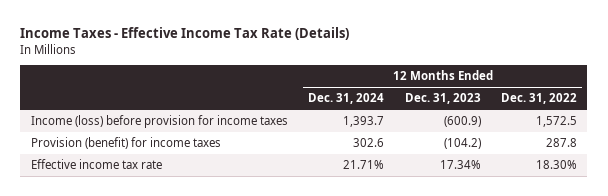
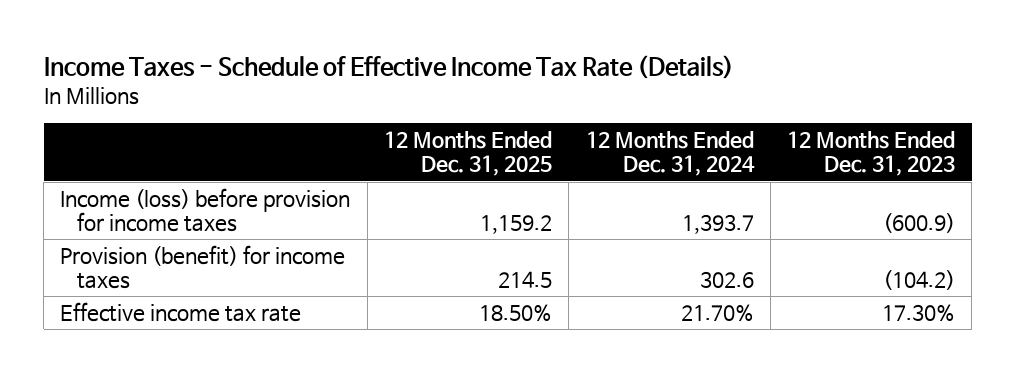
[20,27,350,41] Income Taxes - Effective Income Tax Rate (Details) -> [43,55,734,80] Income Taxes - Schedule of Effective Income Tax Rate (Details)
[500,93,577,105] Dec. 31, 2022 -> none
none -> [383,131,552,177] 12 Months Ended Dec. 31, 2025
[343,160,385,170] 21.71% -> [680,303,754,322] 21.70%
[439,160,481,170] 17.34% -> [882,303,956,322] 17.30%

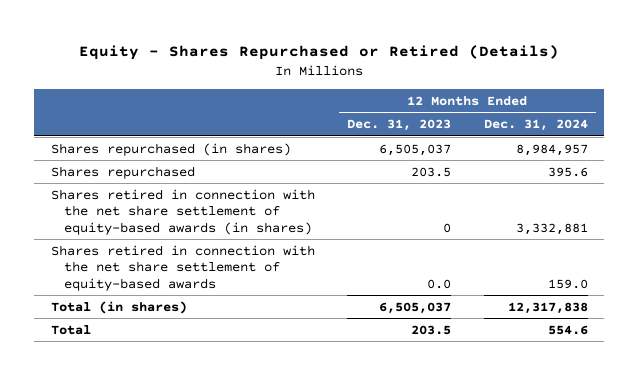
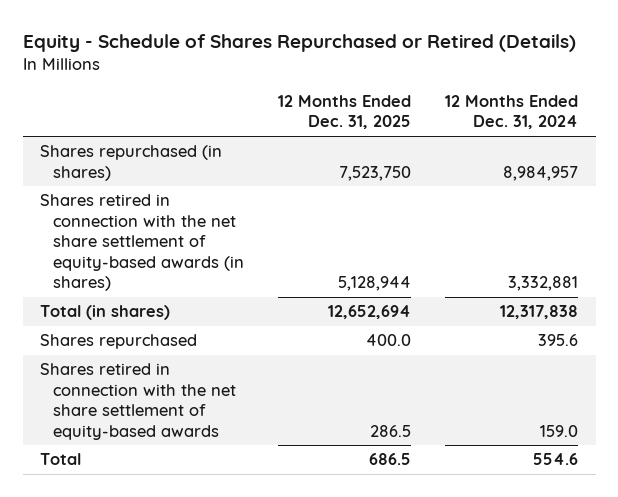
[79,45,560,61] Equity - Shares Repurchased or Retired (Details) -> [22,34,576,53] Equity - Schedule of Shares Repurchased or Retired (Details)
[347,119,452,132] Dec. 31, 2023 -> none
none -> [277,94,411,130] 12 Months Ended Dec. 31, 2025
[50,165,195,179] Shares repurchased -> [39,334,197,350] Shares repurchased
[50,244,315,292] Shares retired in connection with the net share settlement of equity-based awards -> [39,363,236,440] Shares retired in connection with the net share settlement of equity-based awards

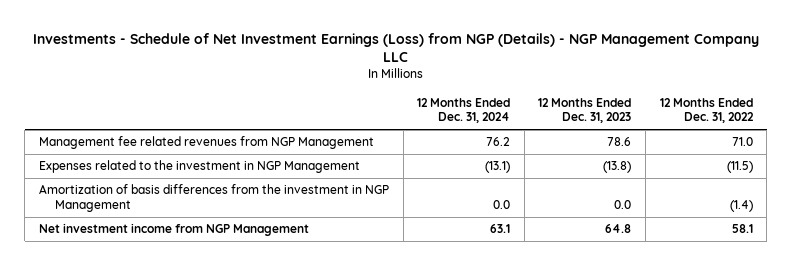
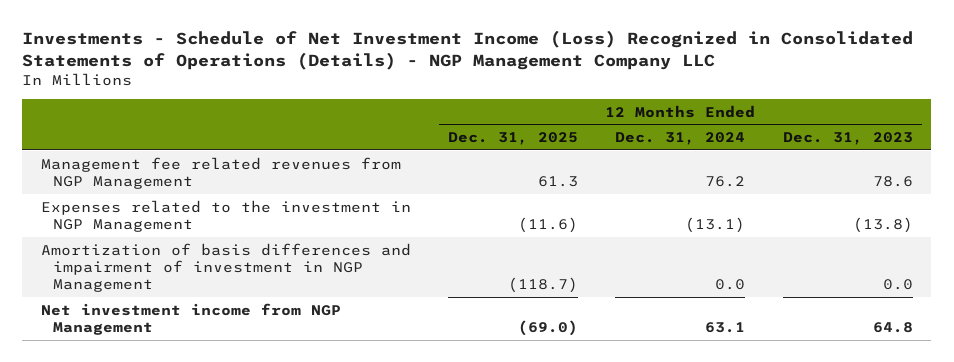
[32,32,759,63] Investments - Schedule of Net Investment Earnings (Loss) from NGP (Details) - NGP Management Company LLC -> [22,30,914,71] Investments - Schedule of Net Investment Income (Loss) Recognized in Consolidated Statements of Operations (Details) - NGP Management Company LLC
[659,97,754,124] 12 Months Ended Dec. 31, 2022 -> none
none -> [448,132,579,146] Dec. 31, 2025
[38,184,389,212] Amortization of basis differences from the investment in NGP Management -> [40,242,411,293] Amortization of basis differences and impairment of investment in NGP Management

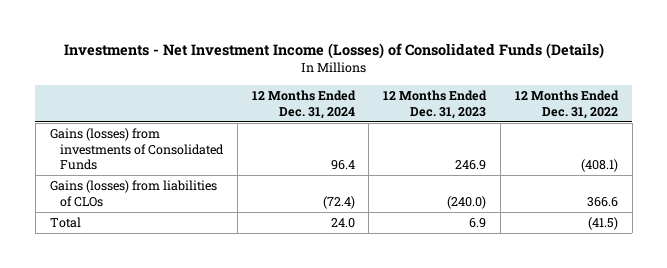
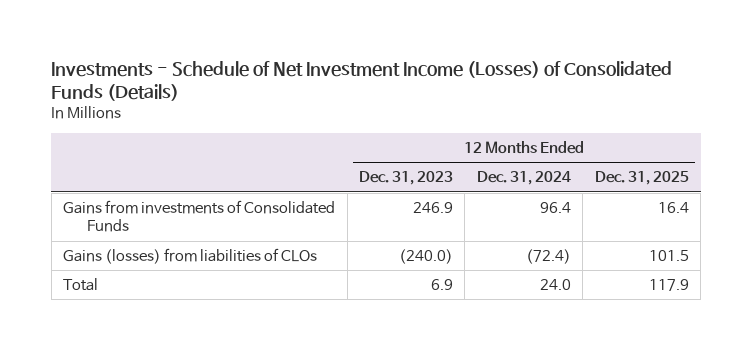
[63,43,604,60] Investments - Net Investment Income (Losses) of Consolidated Funds (Details) -> [51,60,673,101] Investments - Schedule of Net Investment Income (Losses) of Consolidated Funds (Details)
[514,90,619,119] 12 Months Ended Dec. 31, 2022 -> none
none -> [594,171,689,186] Dec. 31, 2025
[49,128,224,170] Gains (losses) from investments of Consolidated Funds -> [63,199,336,233] Gains from investments of Consolidated Funds

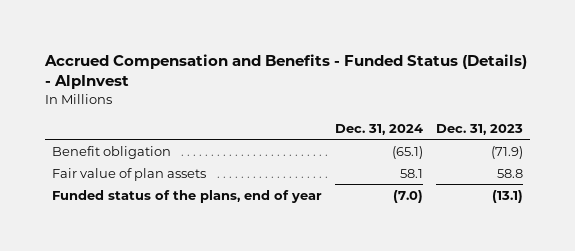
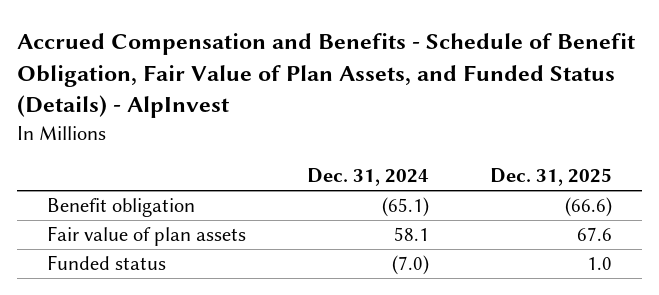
[44,53,528,89] Accrued Compensation and Benefits - Funded Status (Details) - AlpInvest -> [16,32,635,119] Accrued Compensation and Benefits - Schedule of Benefit Obligation, Fair Value of Plan Assets, and Funded Status (Details) - AlpInvest
[436,123,524,135] Dec. 31, 2023 -> none
none -> [490,168,613,187] Dec. 31, 2025
[51,189,322,203] Funded status of the plans, end of year -> [47,255,167,271] Funded status

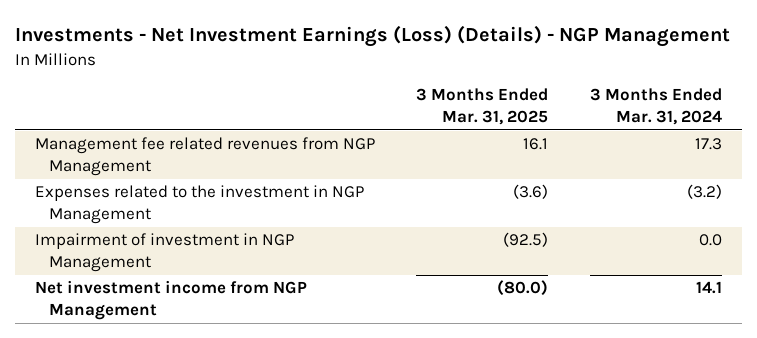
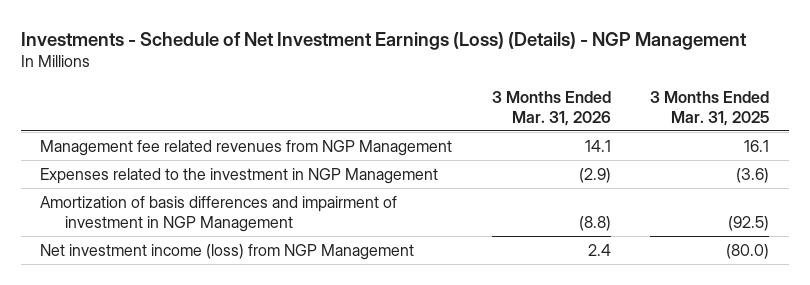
[14,25,730,48] Investments - Net Investment Earnings (Loss) (Details) - NGP Management -> [20,31,747,50] Investments - Schedule of Net Investment Earnings (Loss) (Details) - NGP Management
[589,88,722,125] 3 Months Ended Mar. 31, 2024 -> none
none -> [491,91,611,127] 3 Months Ended Mar. 31, 2026
[35,233,295,273] Impairment of investment in NGP Management -> [40,195,398,232] Amortization of basis differences and impairment of investment in NGP Management
[35,280,308,321] Net investment income from NGP Management -> [40,243,415,260] Net investment income (loss) from NGP Management

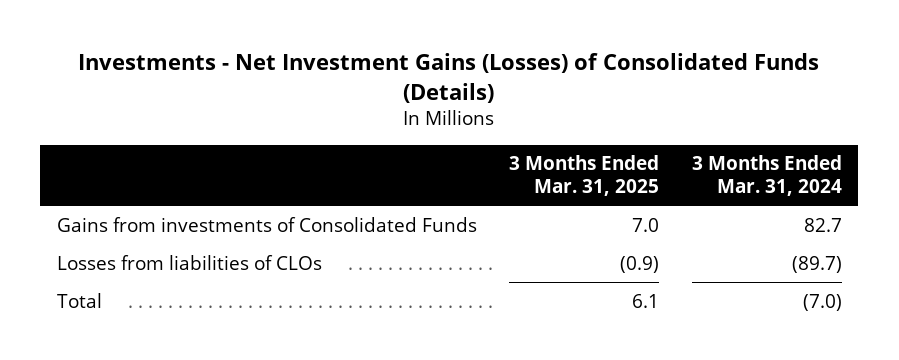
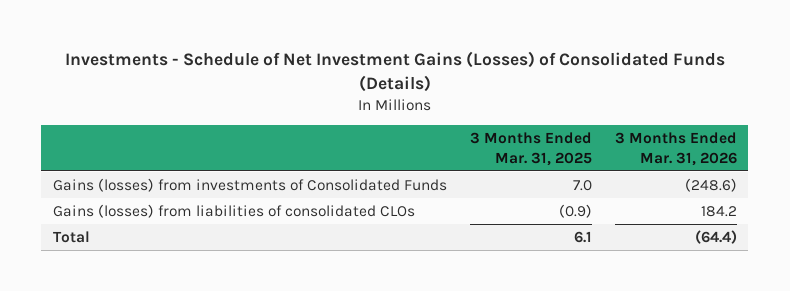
[78,53,820,103] Investments - Net Investment Gains (Losses) of Consolidated Funds (Details) -> [64,51,725,93] Investments - Schedule of Net Investment Gains (Losses) of Consolidated Funds (Details)
[691,155,842,197] 3 Months Ended Mar. 31, 2024 -> none
none -> [614,132,737,166] 3 Months Ended Mar. 31, 2026
[56,216,477,232] Gains from investments of Consolidated Funds -> [52,177,447,192] Gains (losses) from investments of Consolidated Funds
[56,254,322,270] Losses from liabilities of CLOs -> [52,203,415,218] Gains (losses) from liabilities of consolidated CLOs

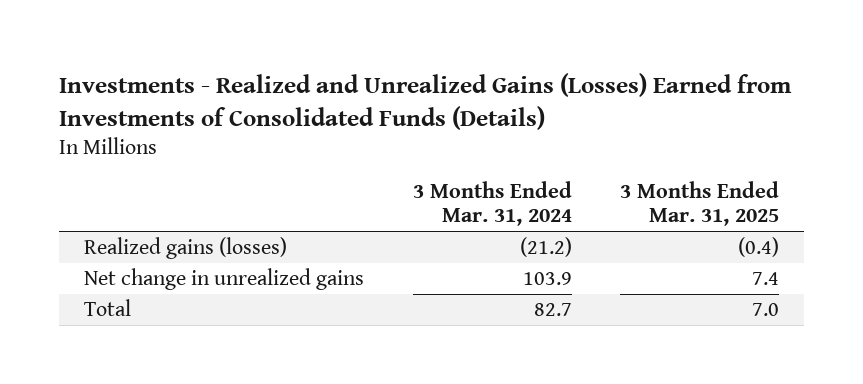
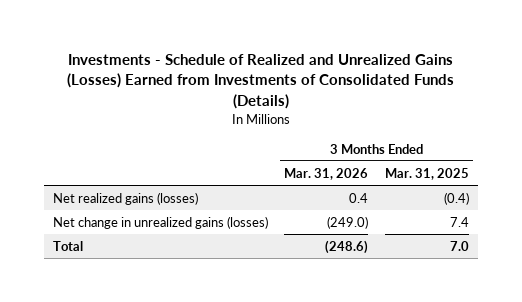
[59,72,793,130] Investments - Realized and Unrealized Gains (Losses) Earned from Investments of Consolidated Funds (Details) -> [66,53,454,109] Investments - Schedule of Realized and Unrealized Gains (Losses) Earned from Investments of Consolidated Funds (Details)
[412,180,572,227] 3 Months Ended Mar. 31, 2024 -> none
none -> [284,167,369,180] Mar. 31, 2026
[83,237,287,260] Realized gains (losses) -> [52,191,198,205] Net realized gains (losses)
[83,268,364,291] Net change in unrealized gains -> [52,215,268,229] Net change in unrealized gains (losses)

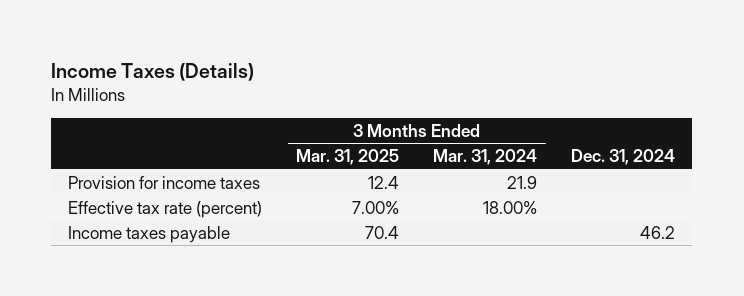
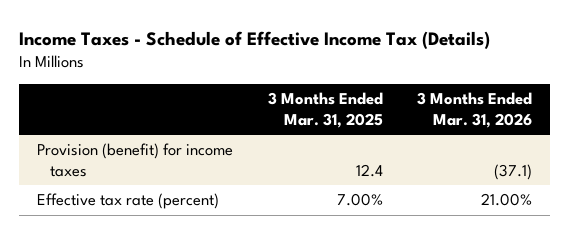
[51,62,255,81] Income Taxes (Details) -> [19,30,491,49] Income Taxes - Schedule of Effective Income Tax (Details)
[433,149,538,166] Mar. 31, 2024 -> none
[571,149,676,166] Dec. 31, 2024 -> none
none -> [417,92,533,128] 3 Months Ended Mar. 31, 2026
[68,175,261,189] Provision for income taxes -> [36,143,233,177] Provision (benefit) for income taxes
[68,225,231,243] Income taxes payable -> none

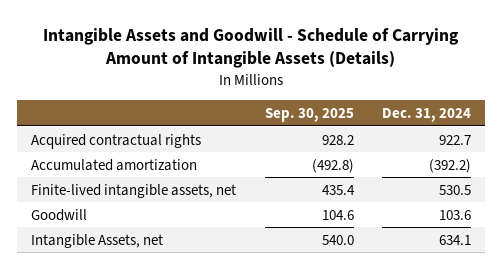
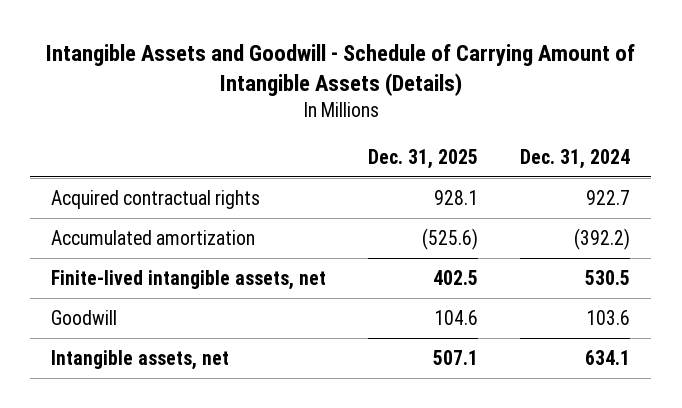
[264,107,354,122] Sep. 30, 2025 -> none
none -> [368,148,479,169] Dec. 31, 2025
[31,233,164,248] Intangible Assets, net -> [51,350,230,371] Intangible assets, net

